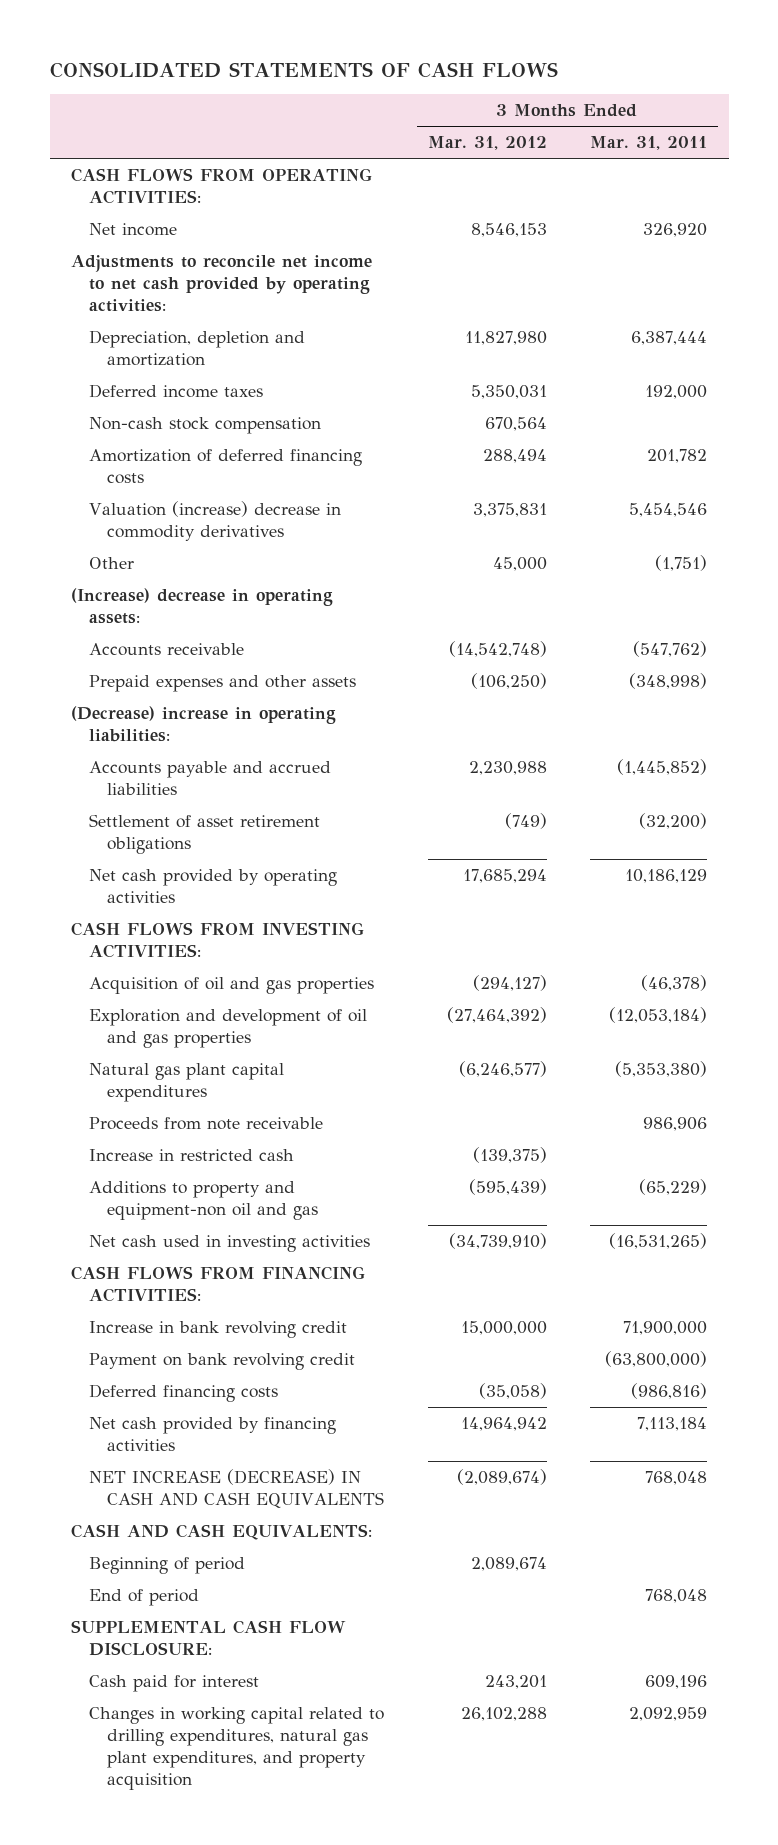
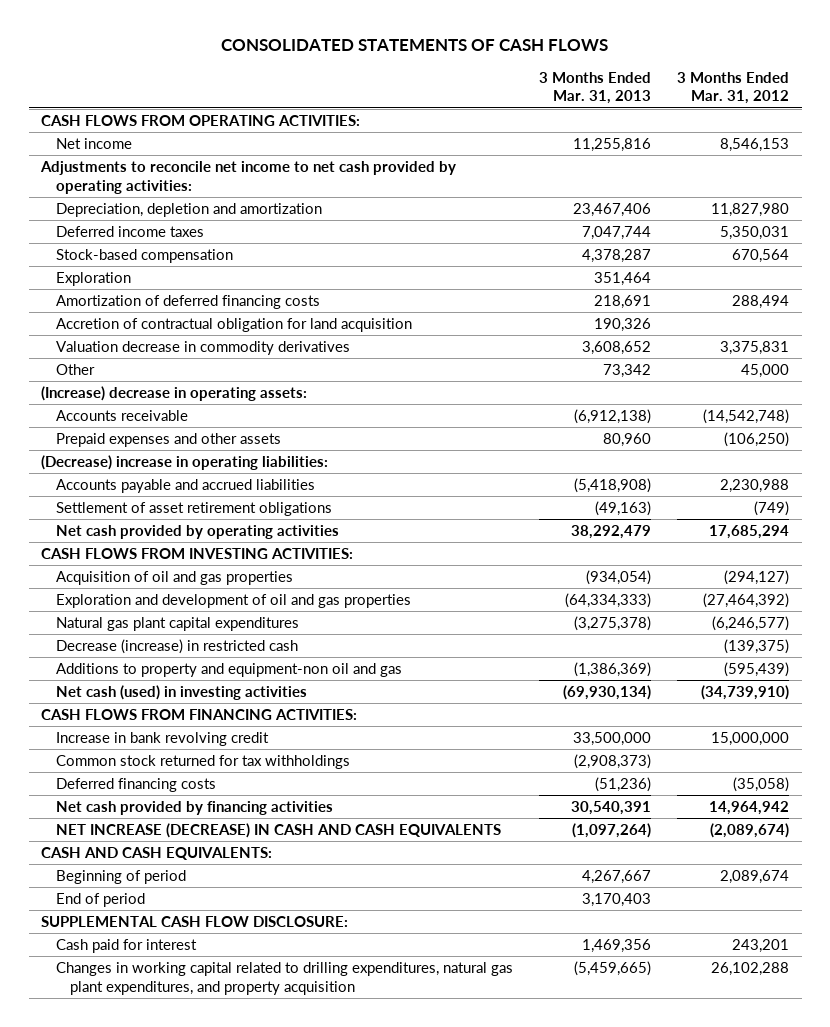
[589,136,707,151] Mar. 31, 2011 -> none
none -> [538,71,651,105] 3 Months Ended Mar. 31, 2013
[89,416,322,434] Non-cash stock compensation -> [55,248,233,263] Stock-based compensation
none -> [55,271,131,286] Exploration
none -> [55,317,412,332] Accretion of contractual obligation for land acquisition
[89,500,342,541] Valuation (increase) decrease in commodity derivatives -> [55,340,350,355] Valuation decrease in commodity derivatives
[89,1116,324,1130] Proceeds from note receivable -> none
[89,1148,295,1161] Increase in restricted cash -> [55,638,298,654] Decrease (increase) in restricted cash
[89,1234,371,1252] Net cash used in investing activities -> [55,684,307,700] Net cash (used) in investing activities
[89,1352,356,1370] Payment on bank revolving credit -> none
none -> [55,754,350,769] Common stock returned for tax withholdings

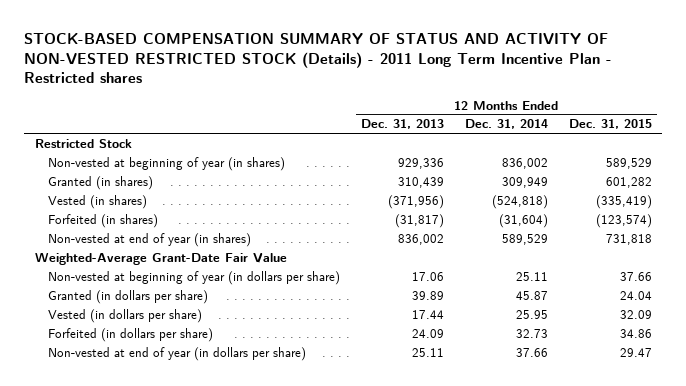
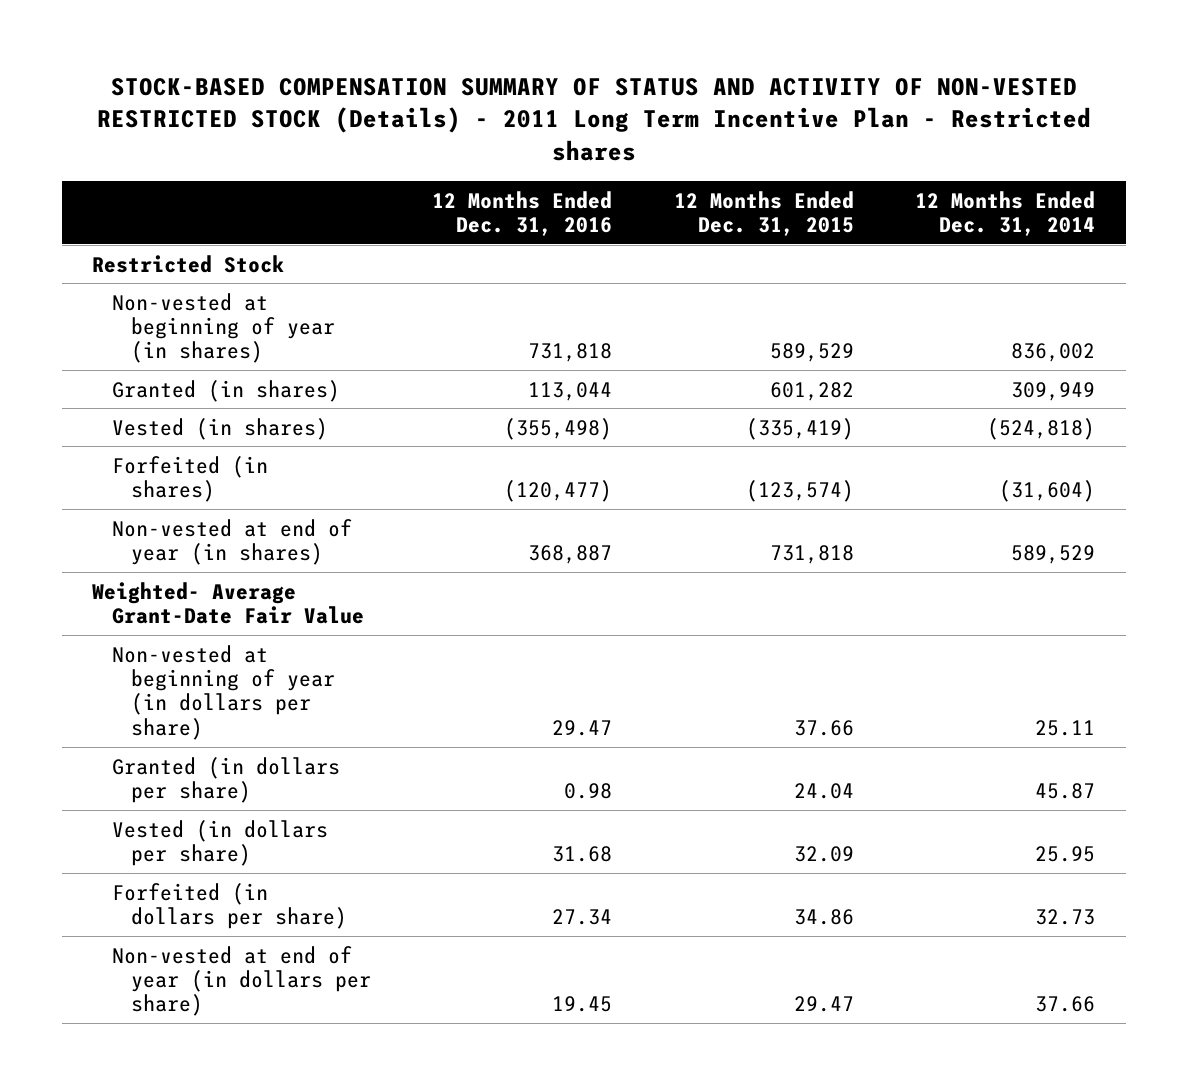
[360,119,444,130] Dec. 31, 2013 -> none
none -> [432,190,613,237] 12 Months Ended Dec. 31, 2016
[34,252,287,265] Weighted-Average Grant-Date Fair Value -> [92,581,364,625] Weighted- Average Grant-Date Fair Value

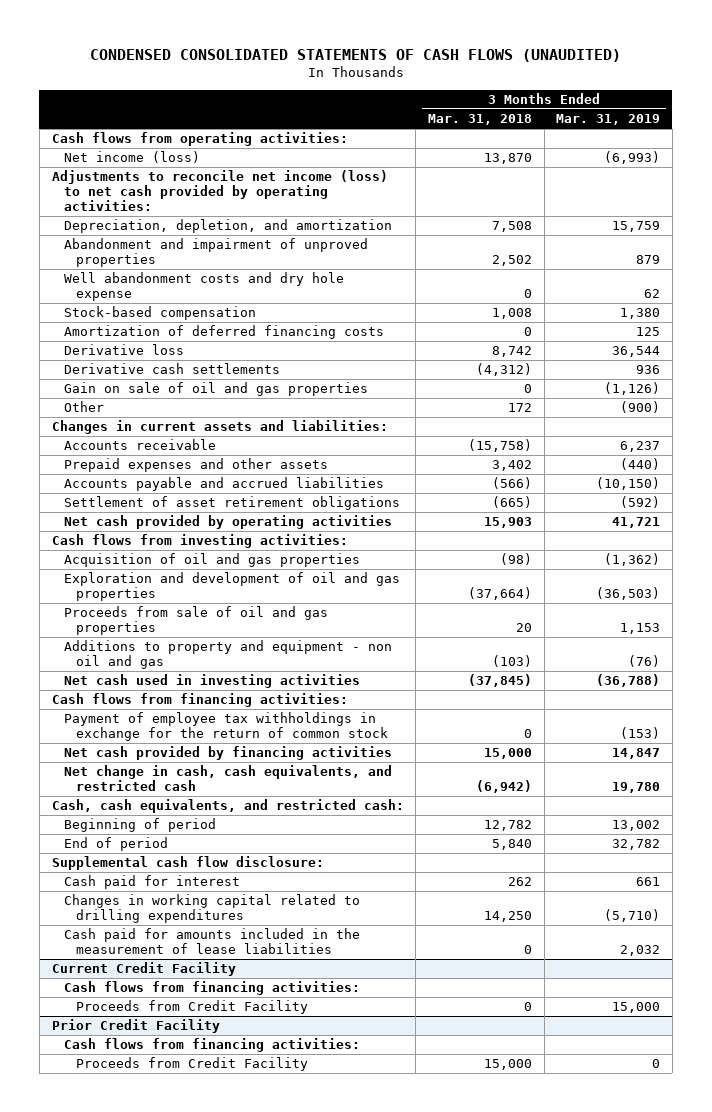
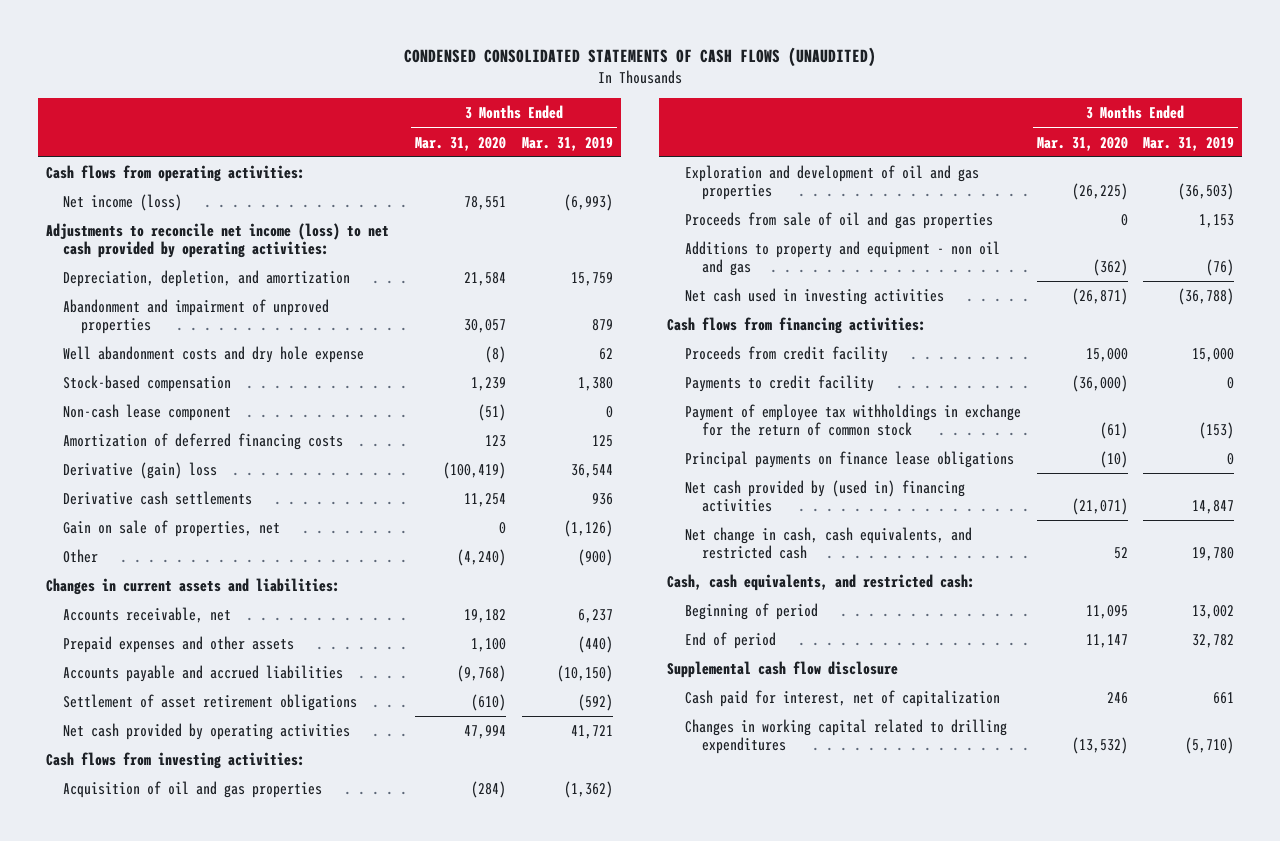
[427,114,532,126] Mar. 31, 2018 -> none
none -> [415,136,507,151] Mar. 31, 2020
none -> [63,404,232,422] Non-cash lease component
[63,344,184,356] Derivative loss -> [63,462,218,480] Derivative (gain) loss
[63,382,368,397] Gain on sale of oil and gas properties -> [63,520,281,538] Gain on sale of properties, net
[63,439,216,451] Accounts receivable -> [63,607,232,624] Accounts receivable, net
none -> [684,346,888,364] Proceeds from credit facility
none -> [684,375,874,393] Payments to credit facility
none -> [684,451,1014,469] Principal payments on finance lease obligations
[63,746,392,761] Net cash provided by financing activities -> [684,480,965,512] Net cash provided by (used in) financing activities
[51,856,324,871] Supplemental cash flow disclosure: -> [667,661,899,679] Supplemental cash flow disclosure
[63,875,240,890] Cash paid for interest -> [684,690,1000,708] Cash paid for interest, net of capitalization
[63,928,360,955] Cash paid for amounts included in the measurement of lease liabilities -> none
[51,962,236,977] Current Credit Facility -> none
[63,981,360,996] Cash flows from financing activities: -> none
[76,1000,309,1015] Proceeds from Credit Facility -> none
[51,1019,220,1034] Prior Credit Facility -> none
[63,1038,360,1053] Cash flows from financing activities: -> none
[76,1057,309,1072] Proceeds from Credit Facility -> none

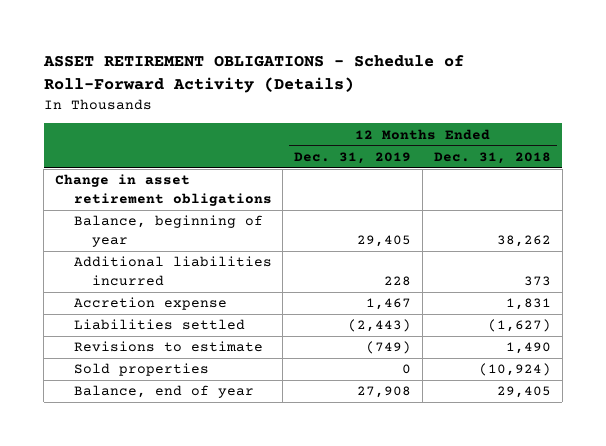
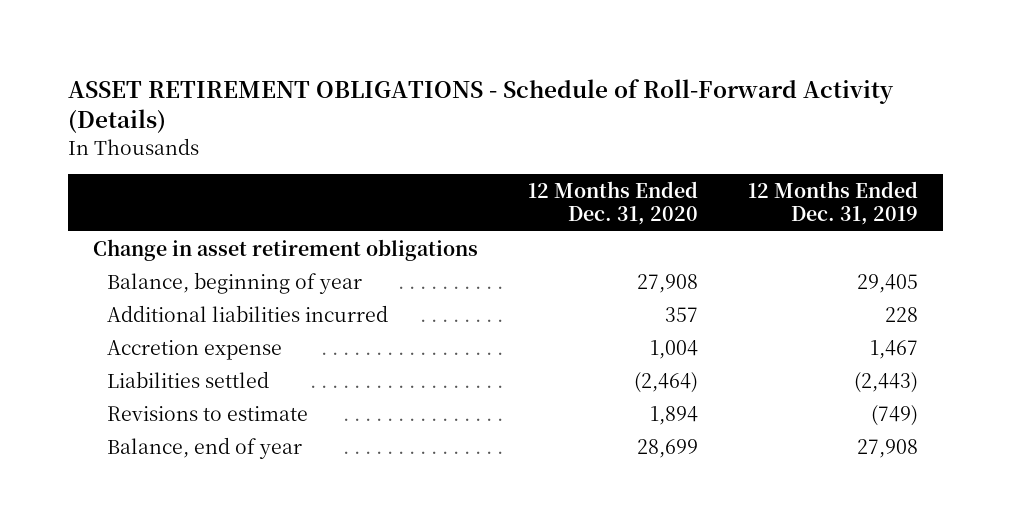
[434,151,552,164] Dec. 31, 2018 -> none
none -> [527,180,698,226] 12 Months Ended Dec. 31, 2020
[73,363,209,377] Sold properties -> none

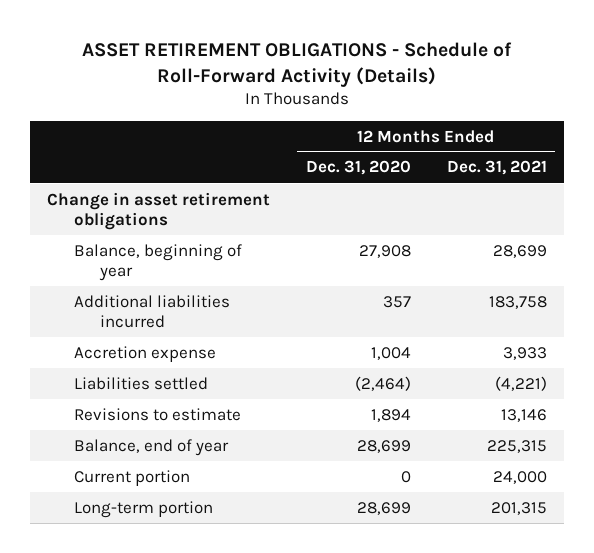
[747,180,918,226] 12 Months Ended Dec. 31, 2019 -> none
none -> [446,160,547,176] Dec. 31, 2021
none -> [73,469,190,486] Current portion
none -> [73,500,213,518] Long-term portion

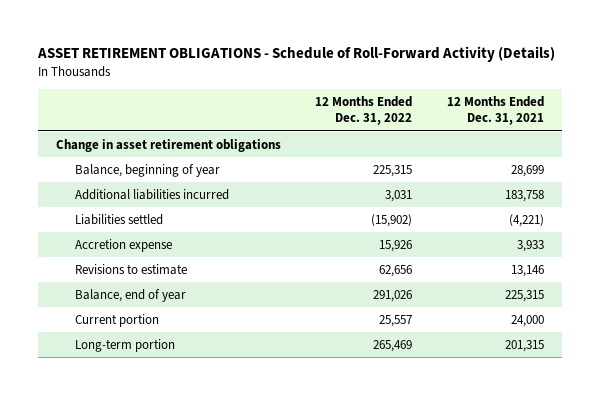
[306,160,412,176] Dec. 31, 2020 -> none
none -> [315,95,413,126] 12 Months Ended Dec. 31, 2022
[73,345,216,362] Accretion expense -> [75,239,173,253] Accretion expense

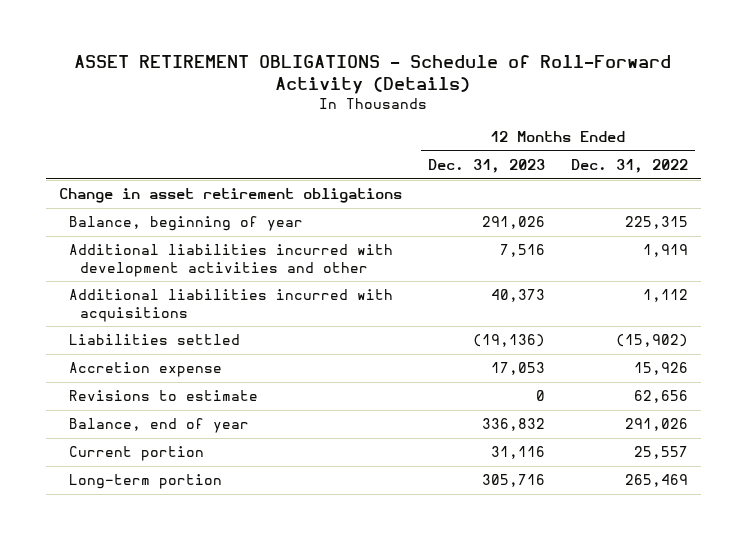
[447,95,545,126] 12 Months Ended Dec. 31, 2021 -> none
none -> [427,159,545,174] Dec. 31, 2023
[75,189,230,201] Additional liabilities incurred -> [69,244,394,277] Additional liabilities incurred with development activities and other
[385,190,413,203] 3,031 -> [643,244,689,258] 1,919
none -> [69,289,394,322] Additional liabilities incurred with acquisitions

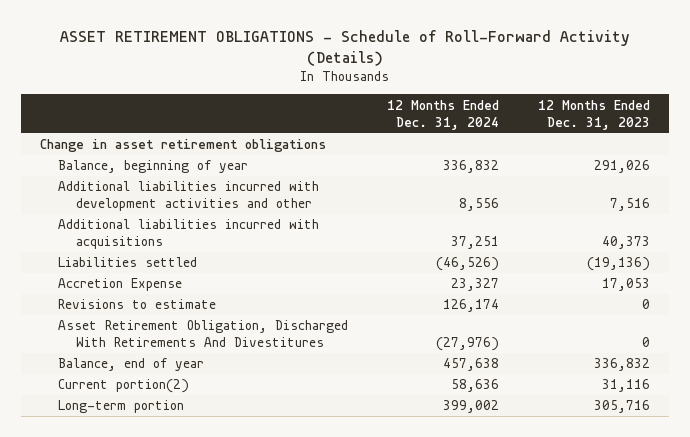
[571,159,689,174] Dec. 31, 2022 -> none
none -> [386,99,499,130] 12 Months Ended Dec. 31, 2024
[69,362,223,378] Accretion expense -> [57,278,182,292] Accretion Expense
none -> [57,320,348,348] Asset Retirement Obligation, Discharged With Retirements And Divestitures
[69,446,205,462] Current portion -> [57,379,189,394] Current portion(2)

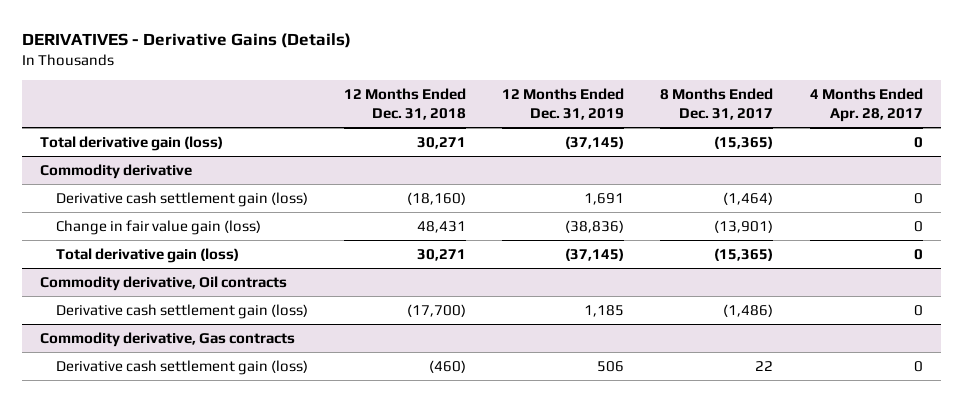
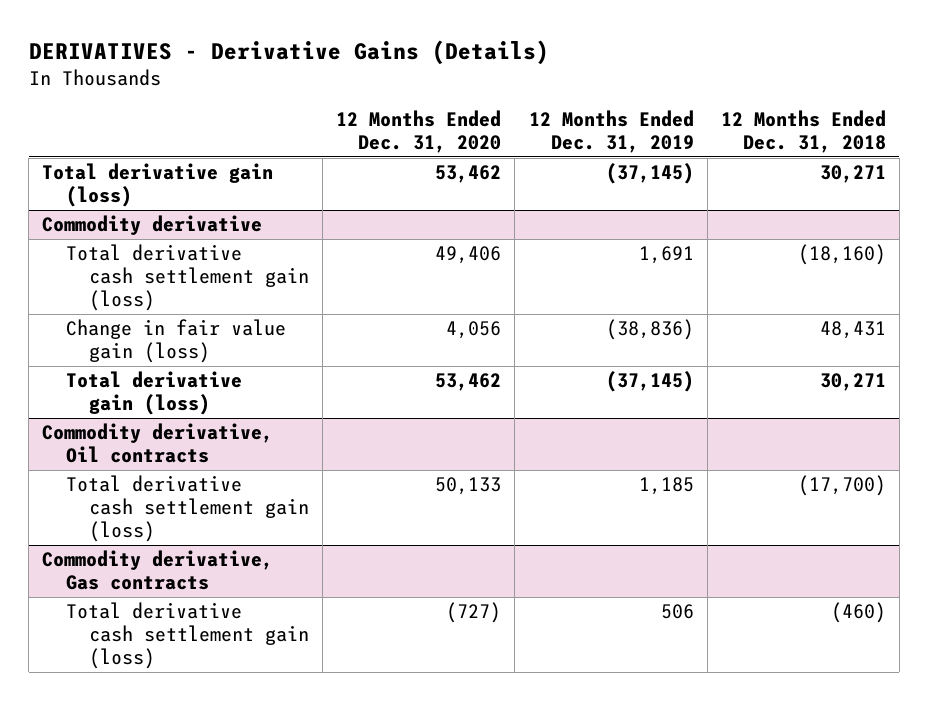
[660,87,774,121] 8 Months Ended Dec. 31, 2017 -> none
[809,87,923,123] 4 Months Ended Apr. 28, 2017 -> none
none -> [336,110,502,154] 12 Months Ended Dec. 31, 2020
[55,191,308,207] Derivative cash settlement gain (loss) -> [65,244,310,311] Total derivative cash settlement gain (loss)
[55,303,308,319] Derivative cash settlement gain (loss) -> [65,475,310,542] Total derivative cash settlement gain (loss)
[55,359,308,375] Derivative cash settlement gain (loss) -> [65,602,310,669] Total derivative cash settlement gain (loss)

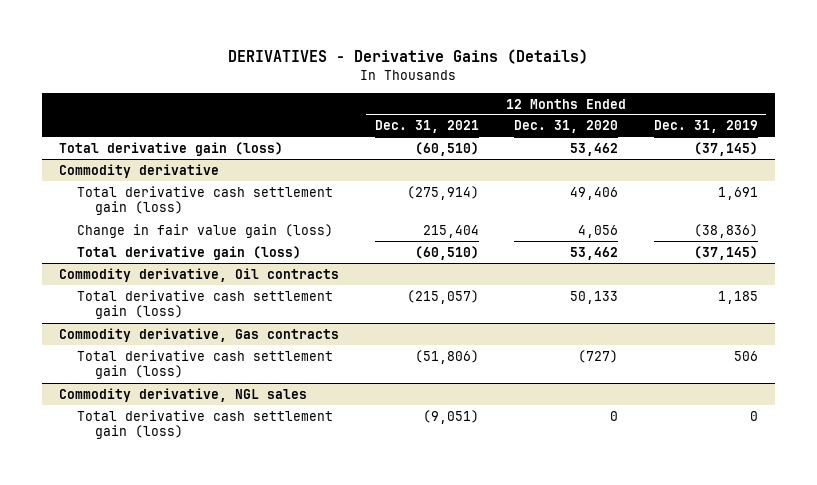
[720,110,886,154] 12 Months Ended Dec. 31, 2018 -> none
none -> [374,120,479,134] Dec. 31, 2021
none -> [59,387,308,402] Commodity derivative, NGL sales
none -> [77,409,334,440] Total derivative cash settlement gain (loss)

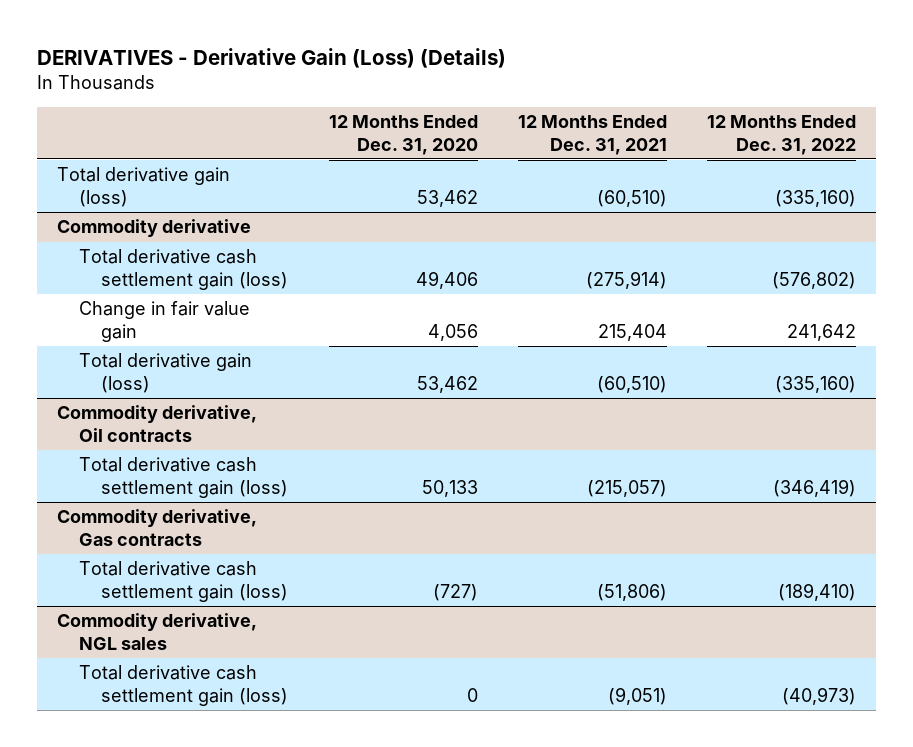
[228,48,589,64] DERIVATIVES - Derivative Gains (Details) -> [36,47,506,68] DERIVATIVES - Derivative Gain (Loss) (Details)
[653,120,758,134] Dec. 31, 2019 -> none
none -> [707,114,857,155] 12 Months Ended Dec. 31, 2022
[77,223,334,238] Change in fair value gain (loss) -> [79,301,251,343] Change in fair value gain

